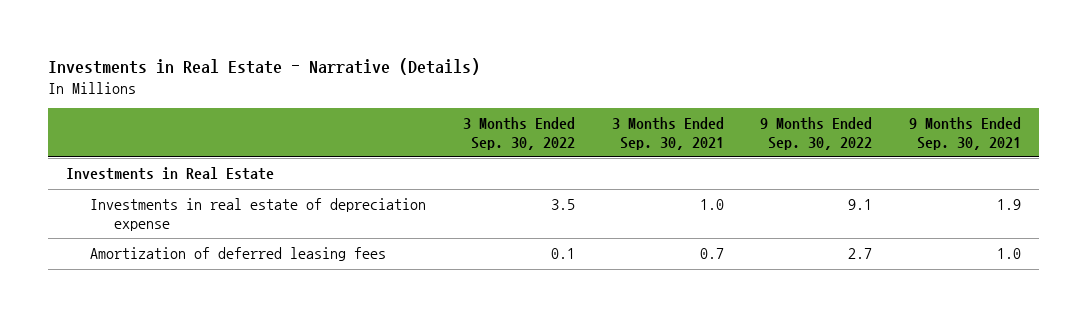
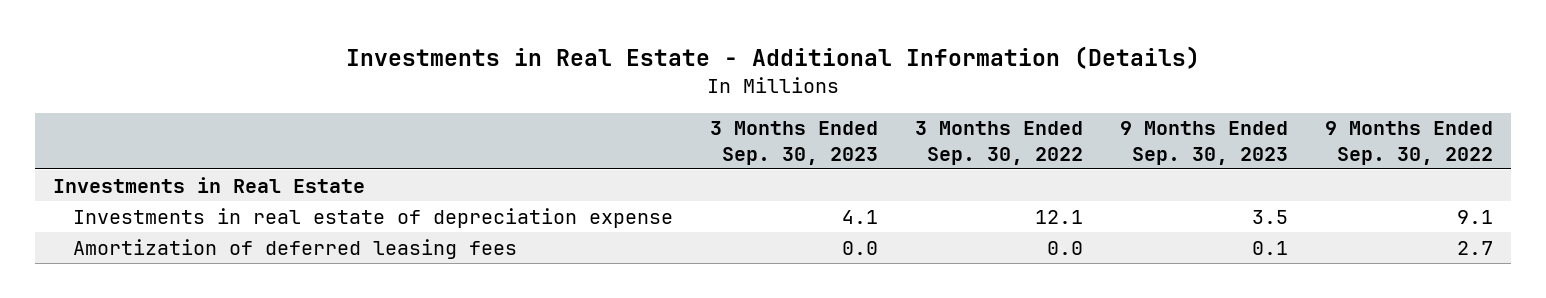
[48,57,481,75] Investments in Real Estate - Narrative (Details) -> [345,45,1200,69] Investments in Real Estate - Additional Information (Details)
[611,117,724,150] 3 Months Ended Sep. 30, 2021 -> none
[908,117,1021,150] 9 Months Ended Sep. 30, 2021 -> none
none -> [709,121,878,165] 3 Months Ended Sep. 30, 2023
none -> [1119,121,1288,165] 9 Months Ended Sep. 30, 2023
[550,199,575,211] 3.5 -> [1034,209,1083,224] 12.1
[550,248,575,260] 0.1 -> [1046,240,1083,255] 0.0

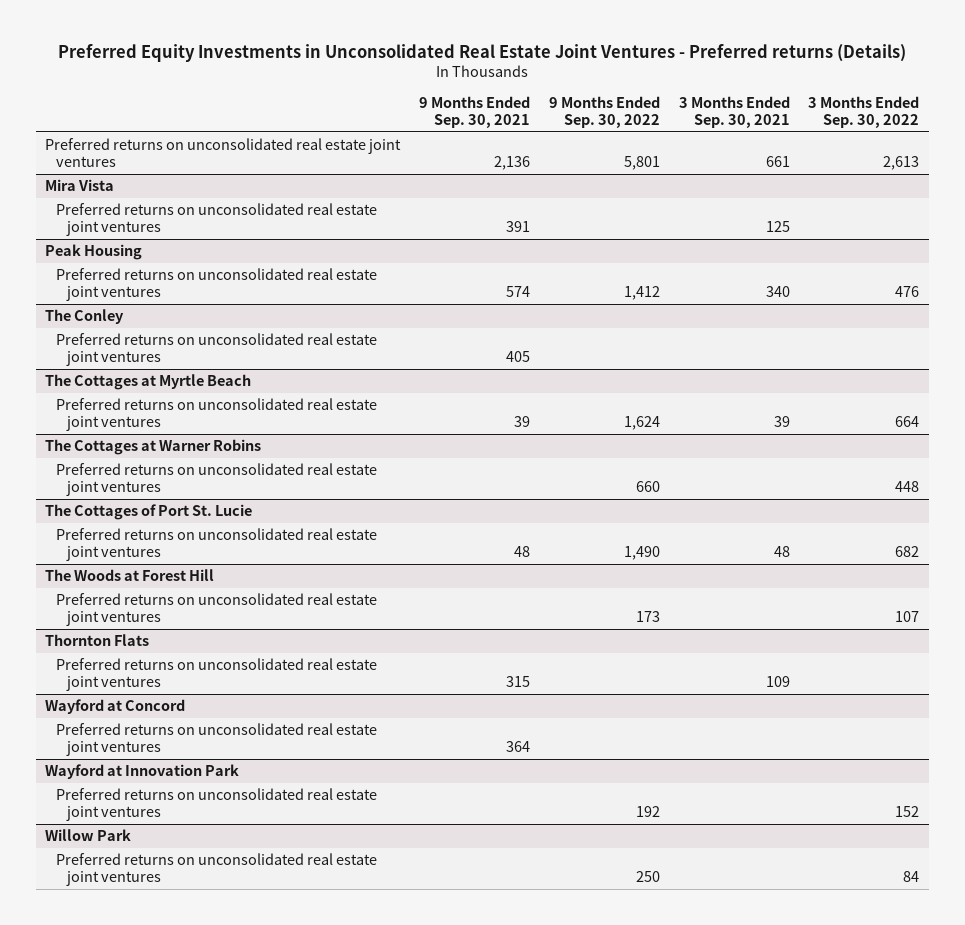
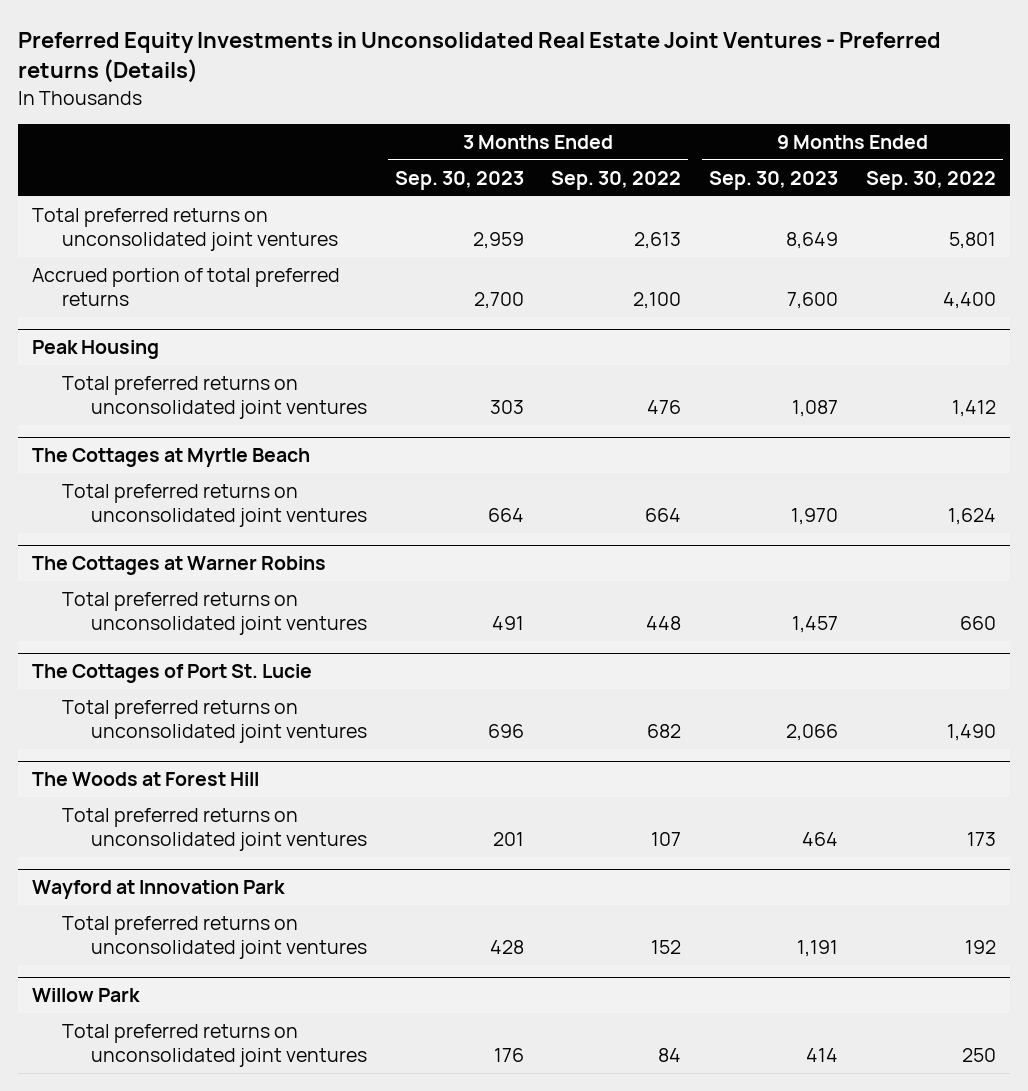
[418,96,530,129] 9 Months Ended Sep. 30, 2021 -> none
[678,96,790,129] 3 Months Ended Sep. 30, 2021 -> none
none -> [394,170,524,190] Sep. 30, 2023
none -> [709,170,839,190] Sep. 30, 2023
[45,179,115,192] Mira Vista -> none
[55,203,377,237] Preferred returns on unconsolidated real estate joint ventures -> none
[45,138,402,168] Preferred returns on unconsolidated real estate joint ventures -> [32,208,338,252] Total preferred returns on unconsolidated joint ventures
none -> [32,268,341,307] Accrued portion of total preferred returns
[45,309,125,325] The Conley -> none
[55,333,377,367] Preferred returns on unconsolidated real estate joint ventures -> none
[55,268,377,302] Preferred returns on unconsolidated real estate joint ventures -> [61,376,367,420] Total preferred returns on unconsolidated joint ventures
[55,398,377,432] Preferred returns on unconsolidated real estate joint ventures -> [61,484,367,528] Total preferred returns on unconsolidated joint ventures
[55,463,377,497] Preferred returns on unconsolidated real estate joint ventures -> [61,592,367,636] Total preferred returns on unconsolidated joint ventures
[55,528,377,562] Preferred returns on unconsolidated real estate joint ventures -> [61,700,367,744] Total preferred returns on unconsolidated joint ventures
[45,634,150,647] Thornton Flats -> none
[55,658,377,692] Preferred returns on unconsolidated real estate joint ventures -> none
[45,699,186,715] Wayford at Concord -> none
[55,723,377,757] Preferred returns on unconsolidated real estate joint ventures -> none
[55,593,377,627] Preferred returns on unconsolidated real estate joint ventures -> [61,808,367,852] Total preferred returns on unconsolidated joint ventures
[55,788,377,822] Preferred returns on unconsolidated real estate joint ventures -> [61,916,367,960] Total preferred returns on unconsolidated joint ventures
[55,853,377,887] Preferred returns on unconsolidated real estate joint ventures -> [61,1024,367,1068] Total preferred returns on unconsolidated joint ventures

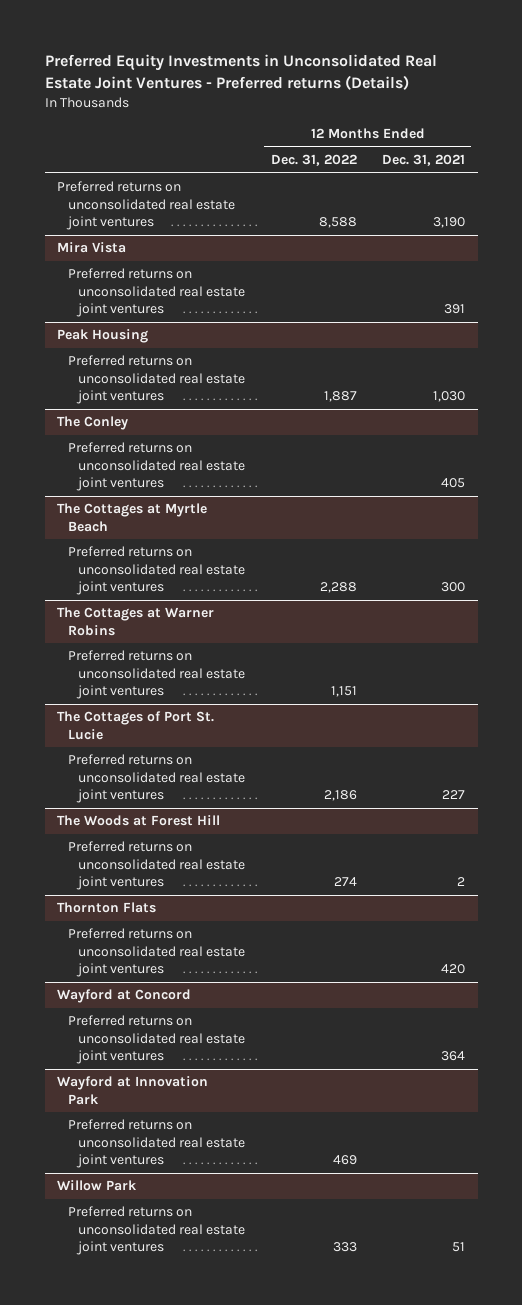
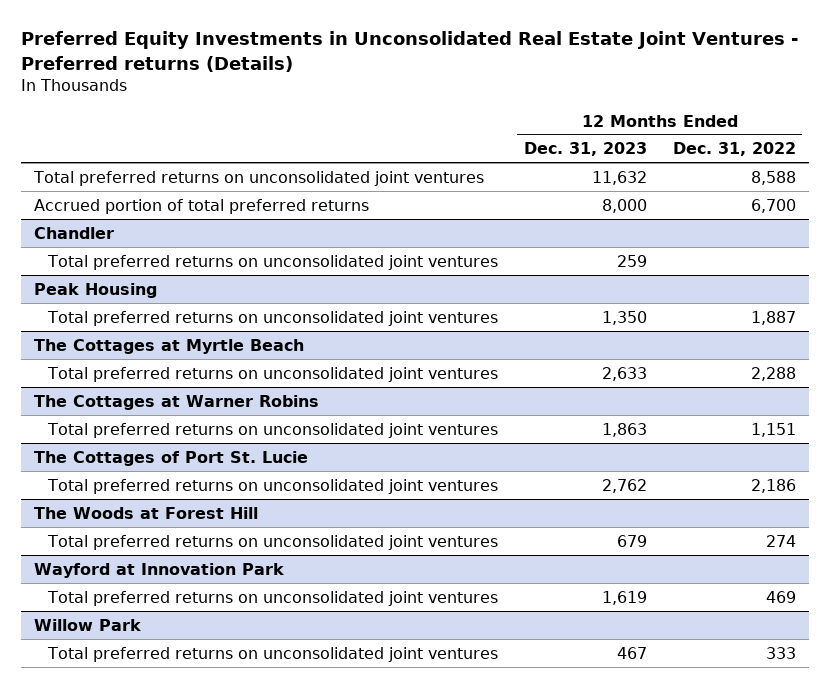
[382,154,466,167] Dec. 31, 2021 -> none
none -> [523,142,647,157] Dec. 31, 2023
[57,242,127,254] Mira Vista -> none
[57,181,235,231] Preferred returns on unconsolidated real estate joint ventures -> [32,170,484,186] Total preferred returns on unconsolidated joint ventures
none -> [33,198,369,214] Accrued portion of total preferred returns
none -> [33,226,114,239] Chandler
[67,268,246,318] Preferred returns on unconsolidated real estate joint ventures -> [46,254,498,270] Total preferred returns on unconsolidated joint ventures
[57,416,129,431] The Conley -> none
[67,442,246,492] Preferred returns on unconsolidated real estate joint ventures -> none
[67,355,246,405] Preferred returns on unconsolidated real estate joint ventures -> [46,310,498,326] Total preferred returns on unconsolidated joint ventures
[67,546,246,596] Preferred returns on unconsolidated real estate joint ventures -> [46,366,498,382] Total preferred returns on unconsolidated joint ventures
[67,650,246,700] Preferred returns on unconsolidated real estate joint ventures -> [46,422,498,438] Total preferred returns on unconsolidated joint ventures
[67,754,246,804] Preferred returns on unconsolidated real estate joint ventures -> [46,478,498,494] Total preferred returns on unconsolidated joint ventures
[57,902,157,914] Thornton Flats -> none
[67,928,246,978] Preferred returns on unconsolidated real estate joint ventures -> none
[57,989,192,1004] Wayford at Concord -> none
[67,1015,246,1065] Preferred returns on unconsolidated real estate joint ventures -> none
[67,841,246,891] Preferred returns on unconsolidated real estate joint ventures -> [46,534,498,550] Total preferred returns on unconsolidated joint ventures
[67,1119,246,1169] Preferred returns on unconsolidated real estate joint ventures -> [46,590,498,606] Total preferred returns on unconsolidated joint ventures
[67,1206,246,1256] Preferred returns on unconsolidated real estate joint ventures -> [46,646,498,662] Total preferred returns on unconsolidated joint ventures

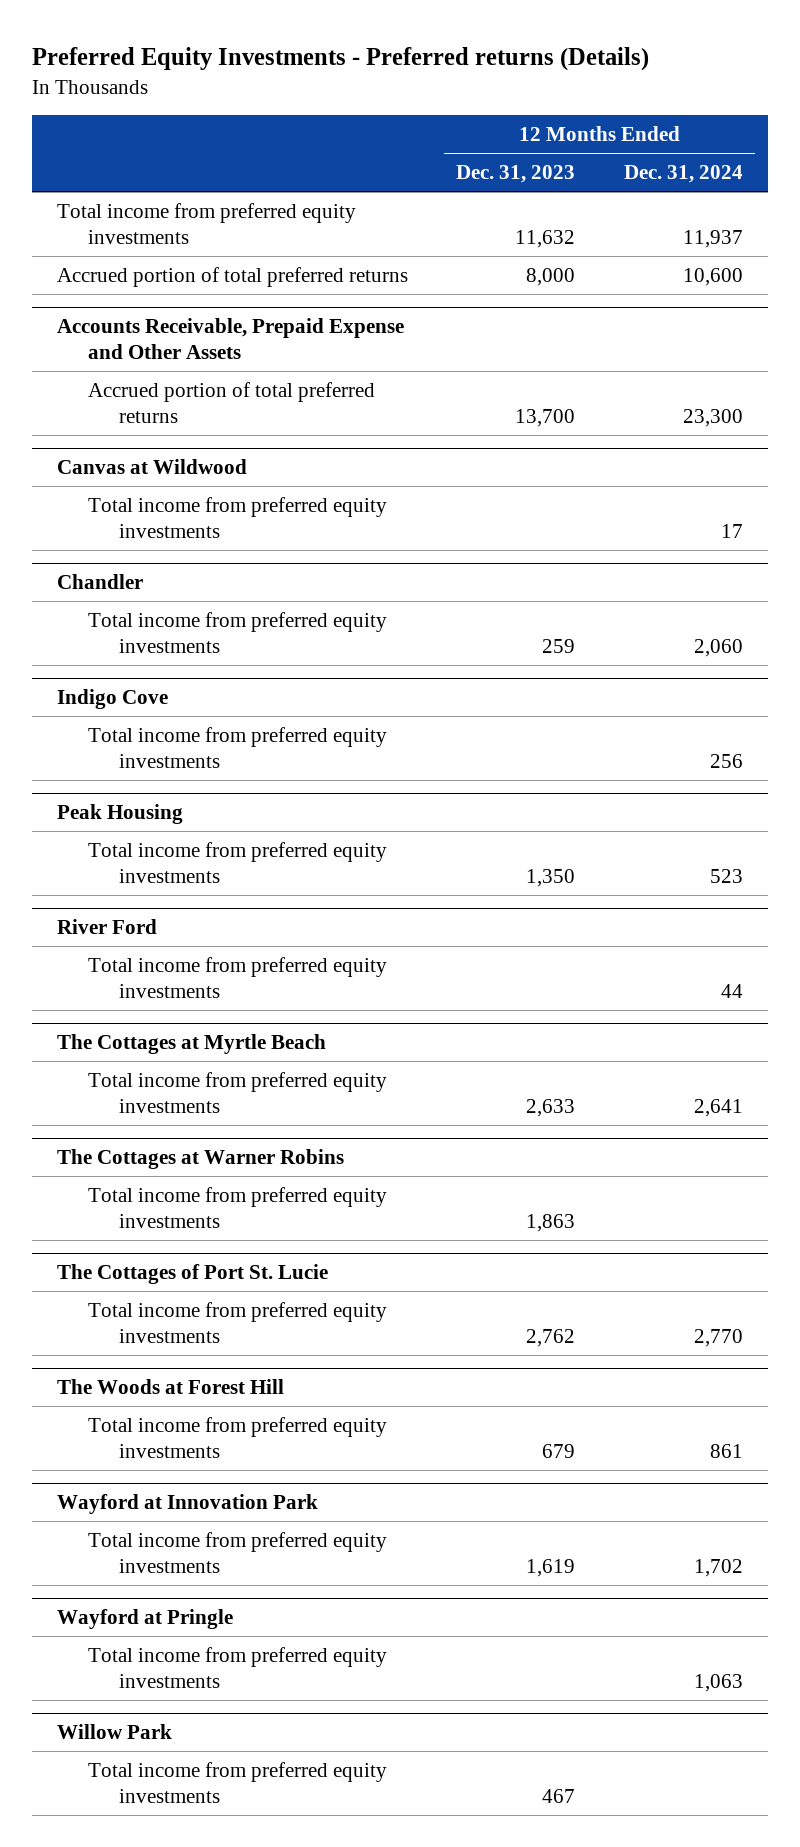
[20,31,798,72] Preferred Equity Investments in Unconsolidated Real Estate Joint Ventures - Preferred returns (Details) -> [32,47,650,72] Preferred Equity Investments - Preferred returns (Details)
[672,142,796,157] Dec. 31, 2022 -> none
none -> [624,165,744,184] Dec. 31, 2024
[32,170,484,186] Total preferred returns on unconsolidated joint ventures -> [56,202,356,245] Total income from preferred equity investments
none -> [56,318,404,360] Accounts Receivable, Prepaid Expense and Other Assets
none -> [87,381,375,424] Accrued portion of total preferred returns
none -> [56,459,247,475] Canvas at Wildwood
none -> [87,496,387,539] Total income from preferred equity investments
[46,254,498,270] Total preferred returns on unconsolidated joint ventures -> [87,611,387,654] Total income from preferred equity investments
none -> [56,689,168,710] Indigo Cove
none -> [87,726,387,769] Total income from preferred equity investments
[46,310,498,326] Total preferred returns on unconsolidated joint ventures -> [87,841,387,884] Total income from preferred equity investments
none -> [56,919,157,935] River Ford
none -> [87,956,387,999] Total income from preferred equity investments
[46,366,498,382] Total preferred returns on unconsolidated joint ventures -> [87,1071,387,1114] Total income from preferred equity investments
[46,422,498,438] Total preferred returns on unconsolidated joint ventures -> [87,1186,387,1229] Total income from preferred equity investments
[46,478,498,494] Total preferred returns on unconsolidated joint ventures -> [87,1301,387,1344] Total income from preferred equity investments
[46,534,498,550] Total preferred returns on unconsolidated joint ventures -> [87,1416,387,1459] Total income from preferred equity investments
[46,590,498,606] Total preferred returns on unconsolidated joint ventures -> [87,1531,387,1574] Total income from preferred equity investments
none -> [56,1609,233,1630] Wayford at Pringle
none -> [87,1646,387,1689] Total income from preferred equity investments
[46,646,498,662] Total preferred returns on unconsolidated joint ventures -> [87,1761,387,1804] Total income from preferred equity investments

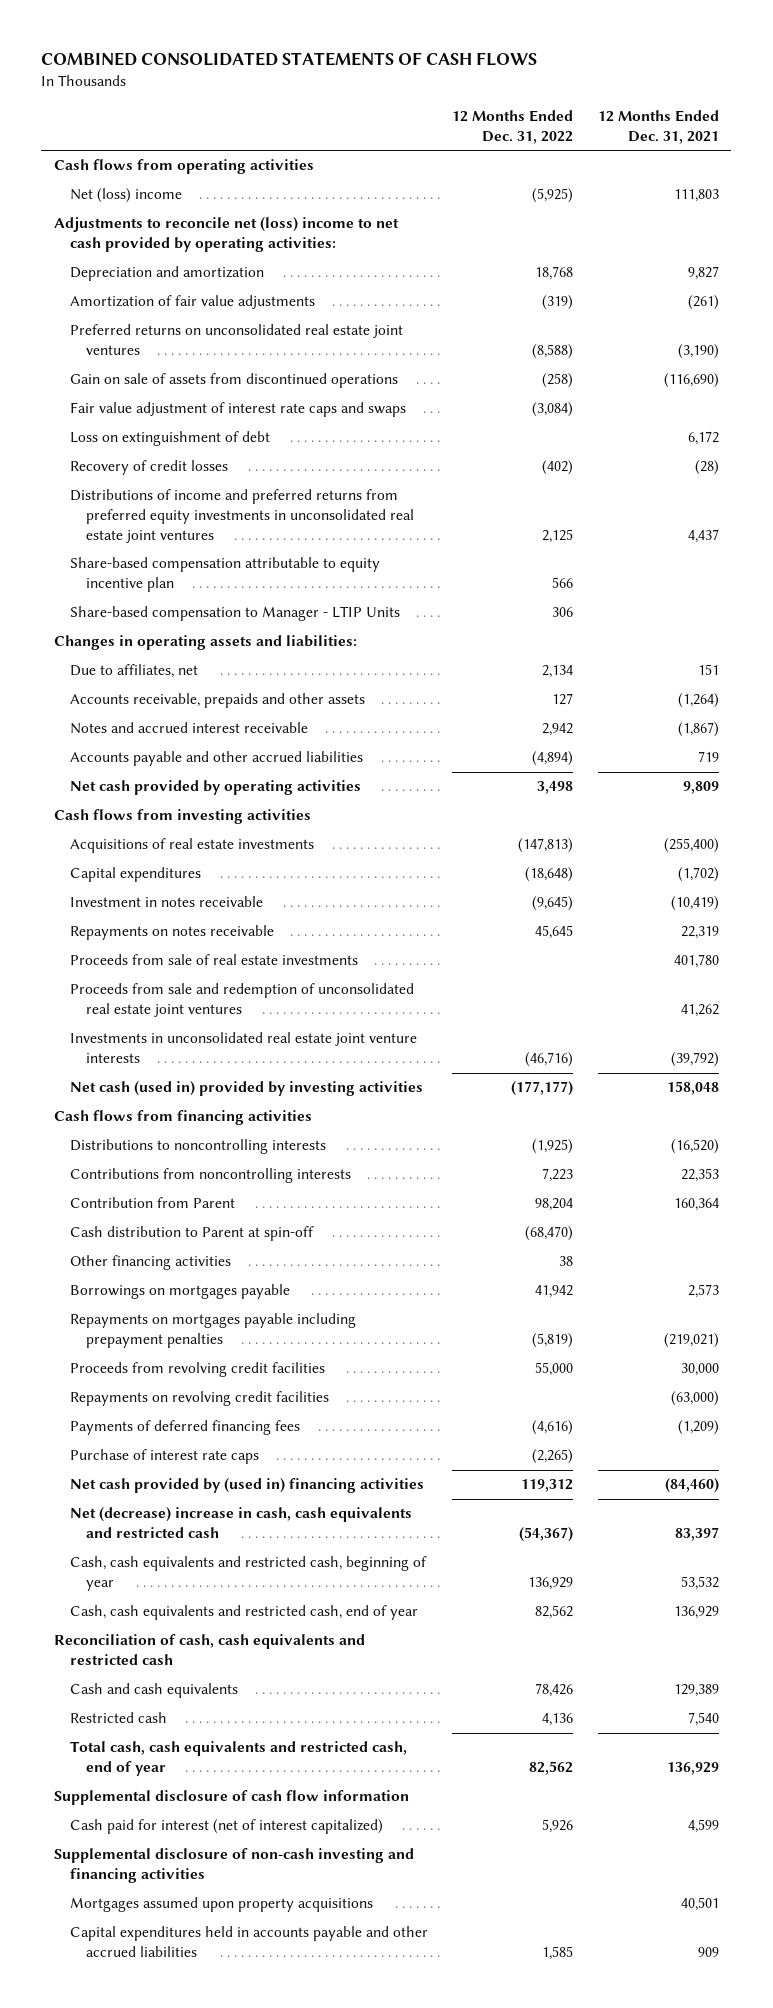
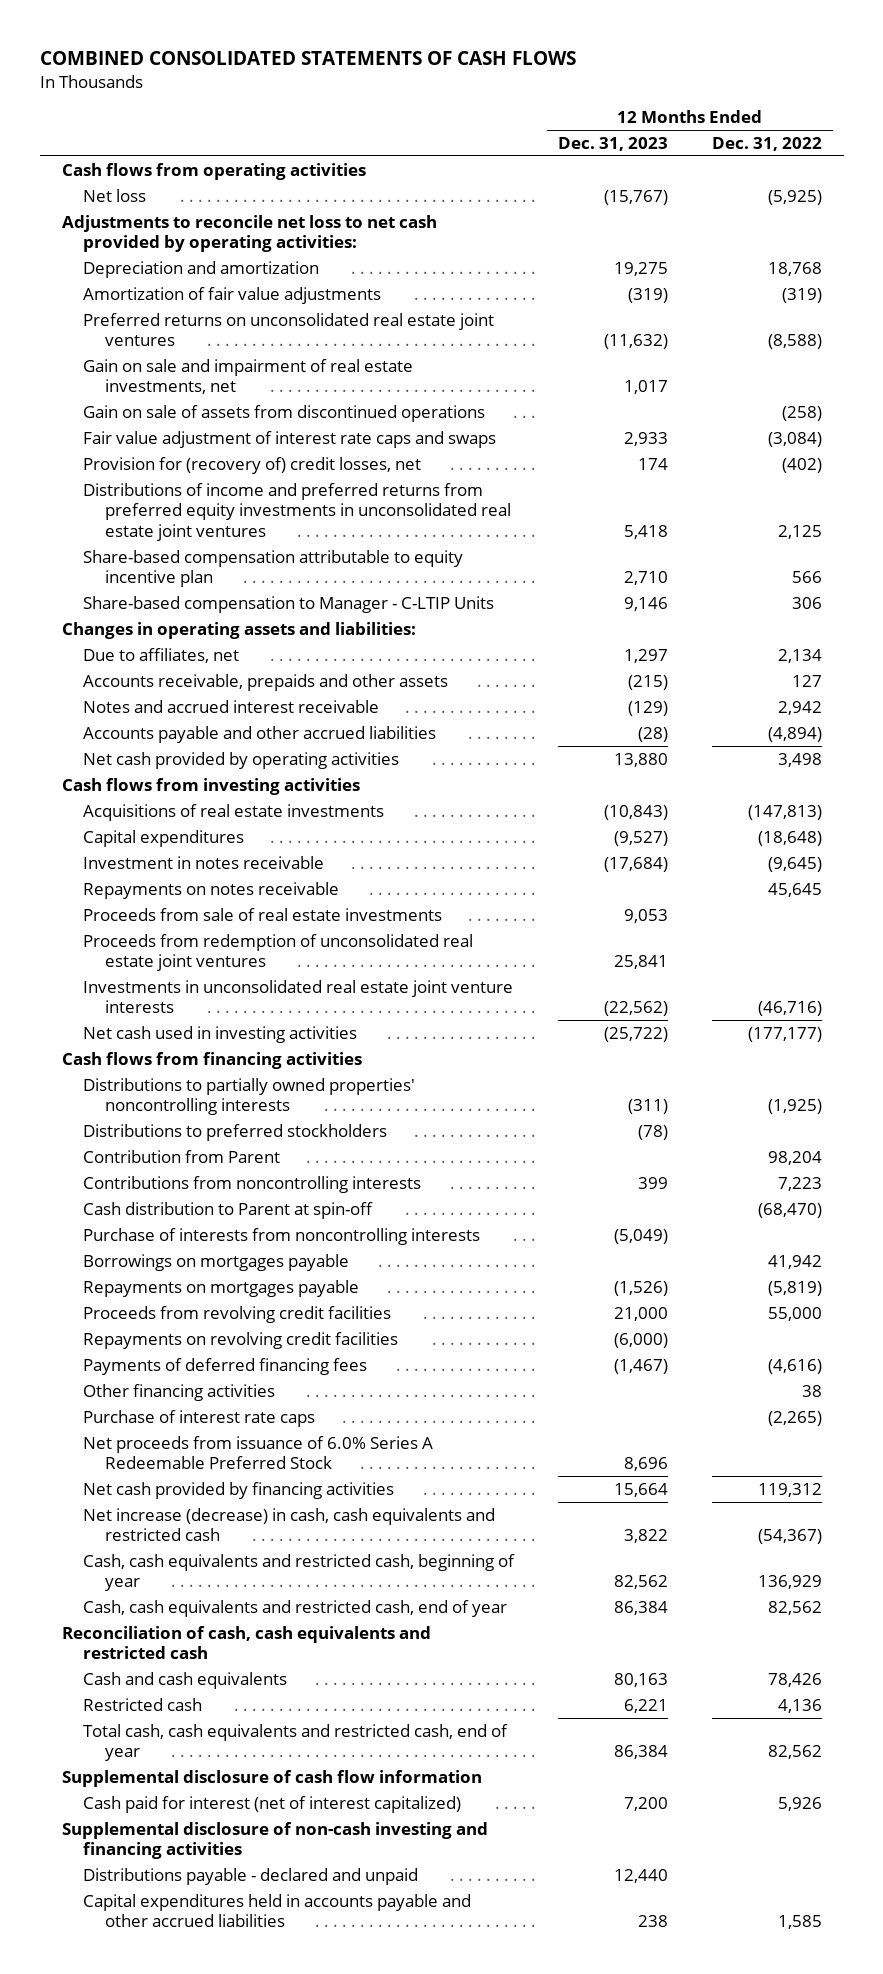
[598,109,720,144] 12 Months Ended Dec. 31, 2021 -> none
none -> [557,136,668,151] Dec. 31, 2023
[69,188,182,204] Net (loss) income -> [83,188,147,202] Net loss
[53,217,399,253] Adjustments to reconcile net (loss) income to net cash provided by operating activities: -> [61,214,437,253] Adjustments to reconcile net loss to net cash provided by operating activities:
none -> [83,358,414,395] Gain on sale and impairment of real estate investments, net
[69,431,270,447] Loss on extinguishment of debt -> none
[69,460,228,476] Recovery of credit losses -> [83,456,422,474] Provision for (recovery of) credit losses, net
[69,606,400,622] Share-based compensation to Manager - LTIP Units -> [83,595,495,613] Share-based compensation to Manager - C-LTIP Units
[69,983,414,1018] Proceeds from sale and redemption of unconsolidated real estate joint ventures -> [83,933,474,972] Proceeds from redemption of unconsolidated real estate joint ventures
[69,1081,423,1097] Net cash (used in) provided by investing activities -> [83,1025,358,1043] Net cash used in investing activities
[69,1139,326,1155] Distributions to noncontrolling interests -> [83,1077,416,1116] Distributions to partially owned properties' noncontrolling interests
none -> [83,1123,388,1141] Distributions to preferred stockholders
[69,1168,351,1184] Contributions from noncontrolling interests -> [83,1175,422,1193] Contributions from noncontrolling interests
none -> [83,1227,481,1245] Purchase of interests from noncontrolling interests
[69,1313,356,1349] Repayments on mortgages payable including prepayment penalties -> [83,1279,360,1297] Repayments on mortgages payable
[69,1255,231,1271] Other financing activities -> [83,1383,276,1401] Other financing activities
none -> [83,1435,434,1470] Net proceeds from issuance of 6.0% Series A Redeemable Preferred Stock
[69,1478,424,1494] Net cash provided by (used in) financing activities -> [83,1481,395,1499] Net cash provided by financing activities
[69,1507,412,1539] Net (decrease) increase in cash, cash equivalents and restricted cash -> [83,1507,496,1542] Net increase (decrease) in cash, cash equivalents and restricted cash
[69,1897,373,1913] Mortgages assumed upon property acquisitions -> none
none -> [83,1867,419,1885] Distributions payable - declared and unpaid

